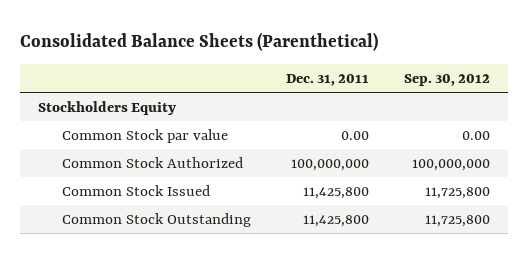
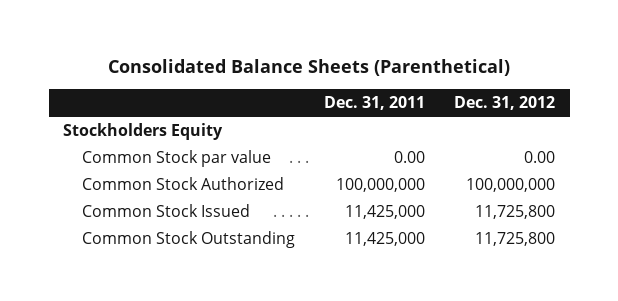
[404,73,491,86] Sep. 30, 2012 -> none
none -> [454,96,556,111] Dec. 31, 2012
[303,187,370,200] 11,425,800 -> [344,205,425,220] 11,425,000
[303,215,370,228] 11,425,800 -> [344,232,425,247] 11,425,000

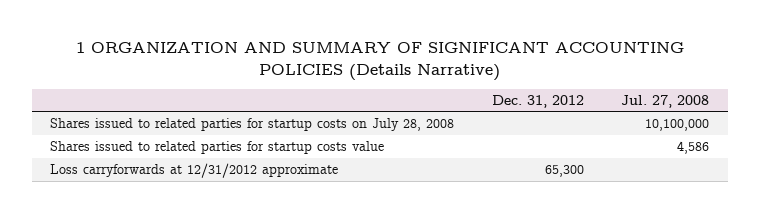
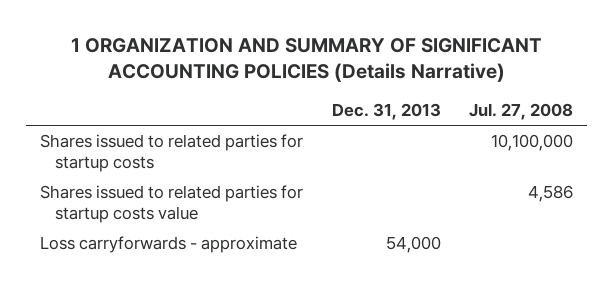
[491,94,584,108] Dec. 31, 2012 -> none
none -> [331,103,441,121] Dec. 31, 2013
[50,118,455,132] Shares issued to related parties for startup costs on July 28, 2008 -> [40,134,304,172] Shares issued to related parties for startup costs
[50,163,339,179] Loss carryforwards at 12/31/2012 approximate -> [40,236,298,254] Loss carryforwards - approximate

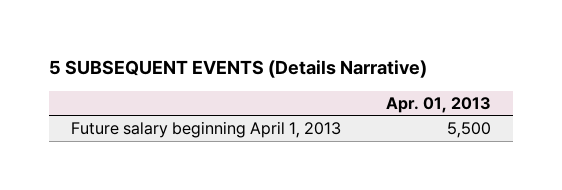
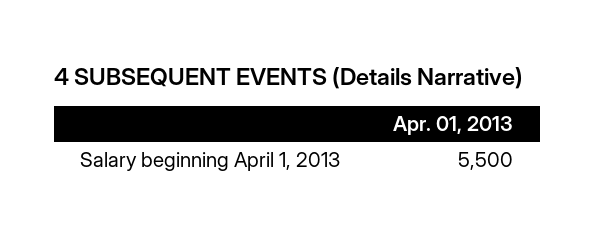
[49,60,428,79] 5 SUBSEQUENT EVENTS (Details Narrative) -> [53,67,523,90] 4 SUBSEQUENT EVENTS (Details Narrative)
[71,121,342,139] Future salary beginning April 1, 2013 -> [80,152,341,172] Salary beginning April 1, 2013

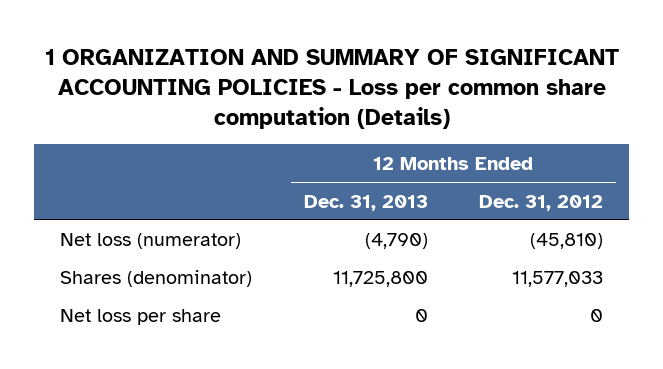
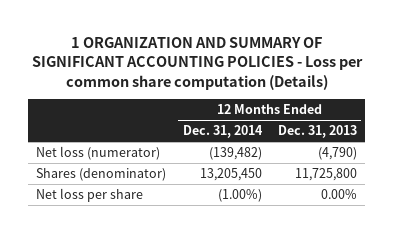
[479,194,604,211] Dec. 31, 2012 -> none
none -> [182,125,263,139] Dec. 31, 2014
[414,309,428,323] 0 -> [320,189,357,200] 0.00%

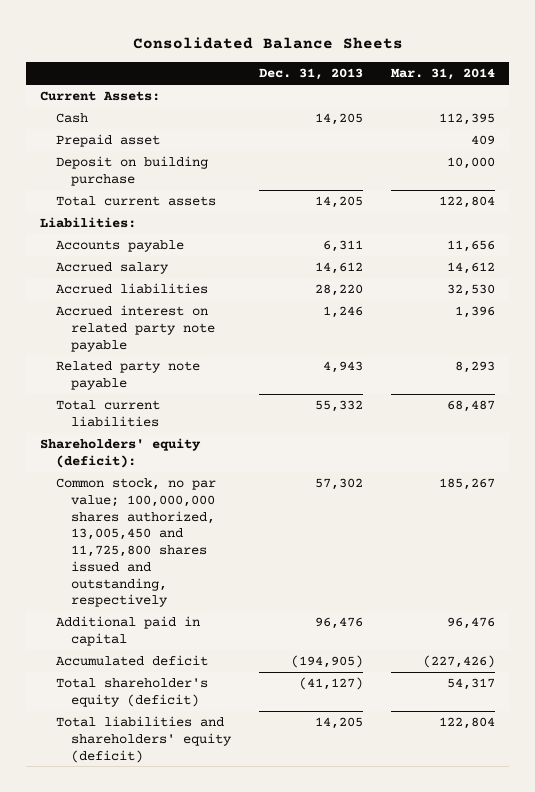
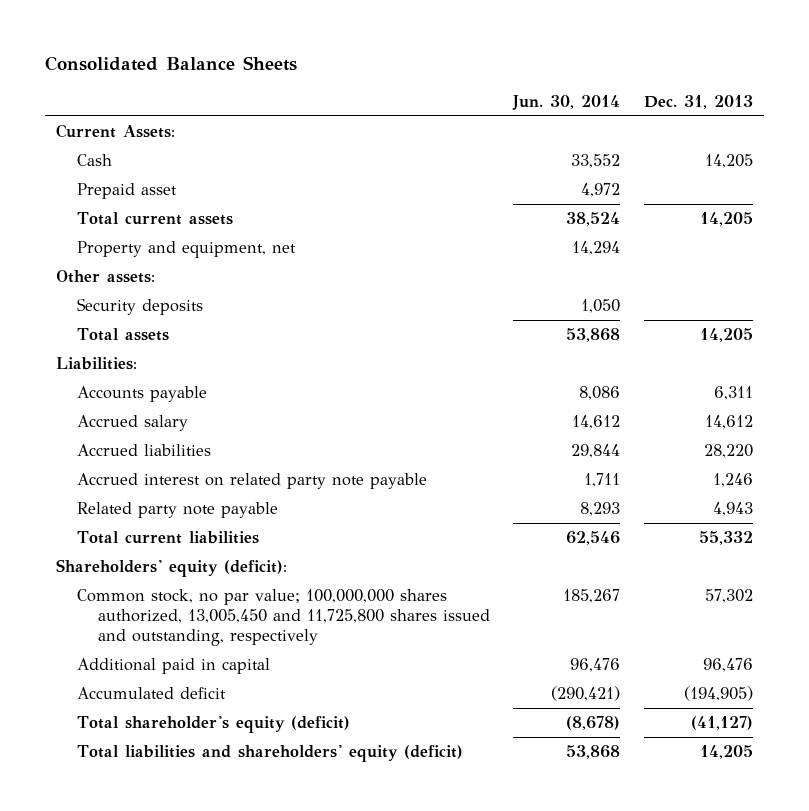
[391,68,496,81] Mar. 31, 2014 -> none
none -> [512,94,621,110] Jun. 30, 2014
[55,155,208,186] Deposit on building purchase -> none
none -> [77,241,297,259] Property and equipment, net
none -> [56,270,156,284] Other assets:
none -> [77,298,204,316] Security deposits
none -> [77,328,170,342] Total assets

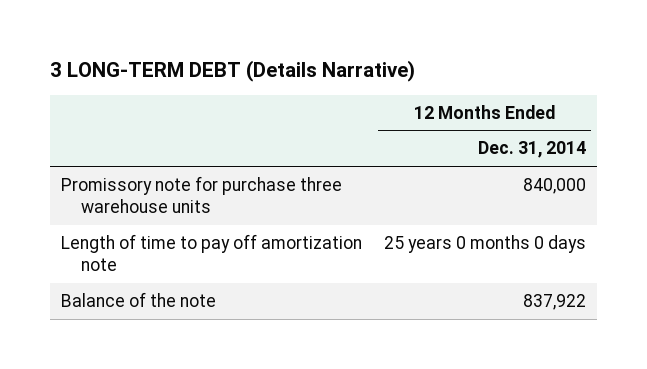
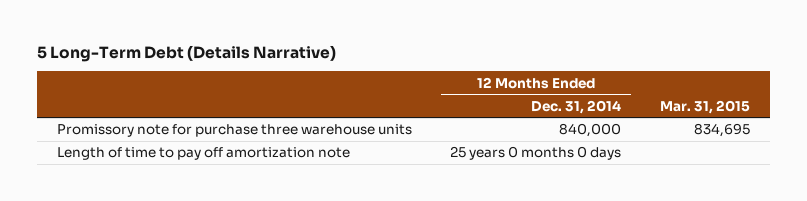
[49,60,415,83] 3 LONG-TERM DEBT (Details Narrative) -> [37,44,337,62] 5 Long-Term Debt (Details Narrative)
none -> [660,99,751,114] Mar. 31, 2015
[60,292,216,308] Balance of the note -> none

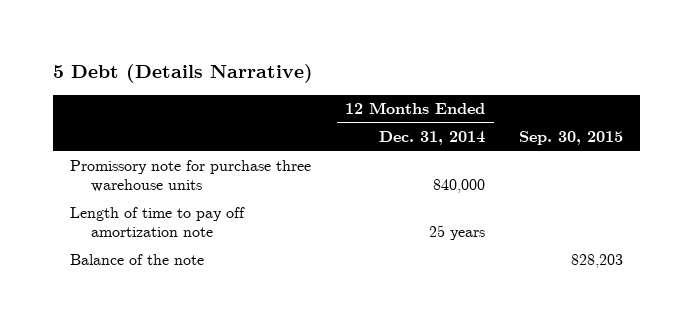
[37,44,337,62] 5 Long-Term Debt (Details Narrative) -> [53,64,314,84] 5 Debt (Details Narrative)
[660,99,751,114] Mar. 31, 2015 -> none
none -> [519,131,624,146] Sep. 30, 2015
[450,146,622,161] 25 years 0 months 0 days -> [429,224,486,240] 25 years
none -> [70,253,205,265] Balance of the note

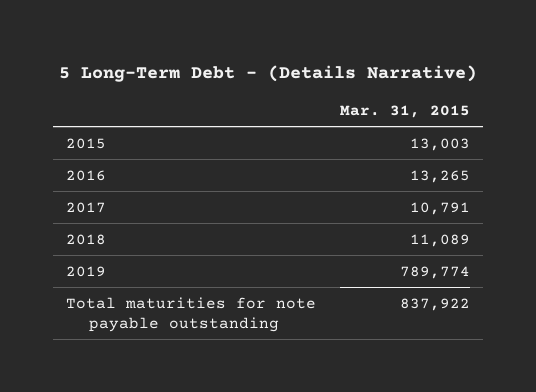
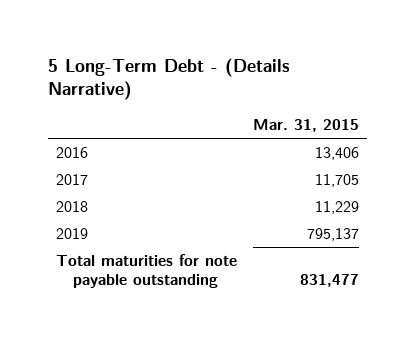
[65,137,106,149] 2015 -> none
[410,169,471,183] 13,265 -> [314,147,359,161] 13,406
[410,201,471,215] 10,791 -> [314,174,359,188] 11,705
[410,233,471,247] 11,089 -> [314,201,359,215] 11,229
[400,265,471,279] 789,774 -> [306,228,359,242] 795,137
[400,297,471,311] 837,922 -> [299,274,359,288] 831,477

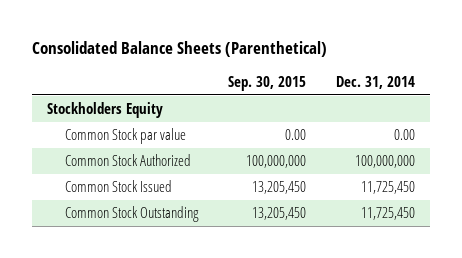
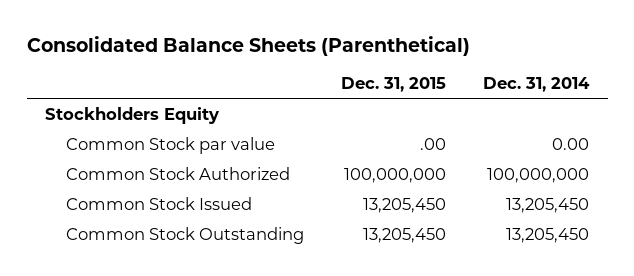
[227,76,306,92] Sep. 30, 2015 -> none
none -> [340,77,446,93] Dec. 31, 2015
[361,181,416,195] 11,725,450 -> [506,197,590,213] 13,205,450
[361,207,416,221] 11,725,450 -> [506,227,590,243] 13,205,450

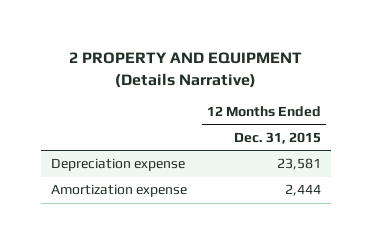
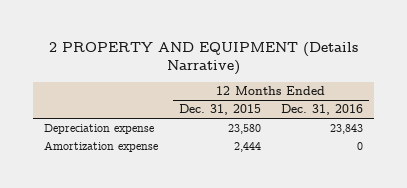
none -> [281,104,364,116] Dec. 31, 2016
[276,158,321,171] 23,581 -> [227,124,261,135] 23,580

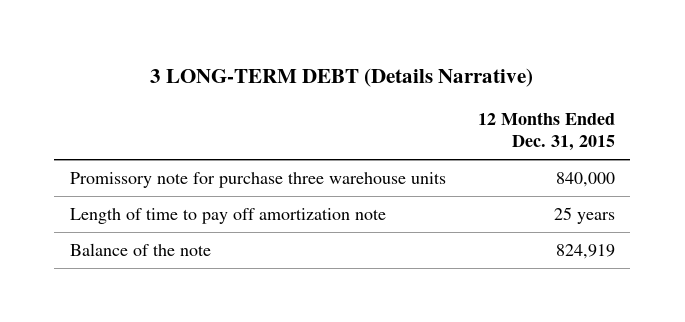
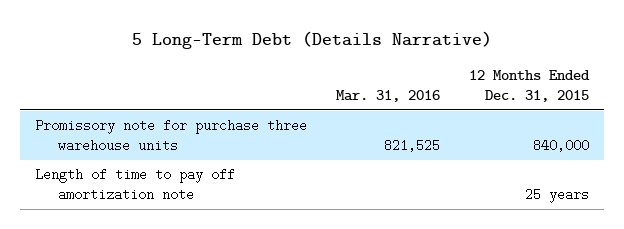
[150,67,534,87] 3 LONG-TERM DEBT (Details Narrative) -> [131,30,492,49] 5 Long-Term Debt (Details Narrative)
none -> [335,89,440,102] Mar. 31, 2016
[70,243,212,257] Balance of the note -> none

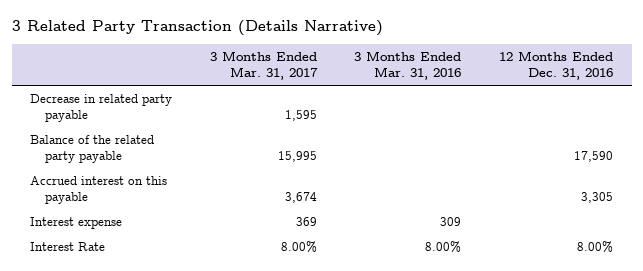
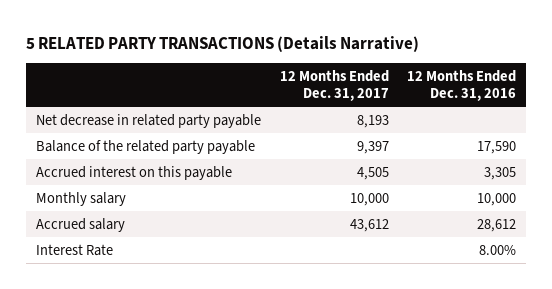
[11,20,383,37] 3 Related Party Transaction (Details Narrative) -> [26,35,420,52] 5 RELATED PARTY TRANSACTIONS (Details Narrative)
[209,50,318,81] 3 Months Ended Mar. 31, 2017 -> none
[354,50,462,81] 3 Months Ended Mar. 31, 2016 -> none
none -> [279,70,389,102] 12 Months Ended Dec. 31, 2017
[30,93,173,123] Decrease in related party payable -> [35,113,261,128] Net decrease in related party payable
[30,216,123,229] Interest expense -> none
none -> [35,191,126,206] Monthly salary
none -> [35,217,125,232] Accrued salary

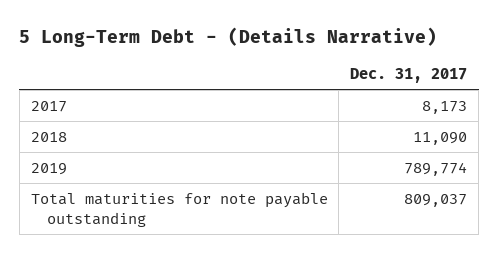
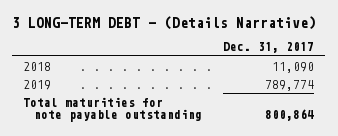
[19,26,438,47] 5 Long-Term Debt - (Details Narrative) -> [12,15,317,30] 3 LONG-TERM DEBT - (Details Narrative)
[30,100,67,112] 2017 -> none
[404,193,468,207] 809,037 -> [265,109,315,122] 800,864

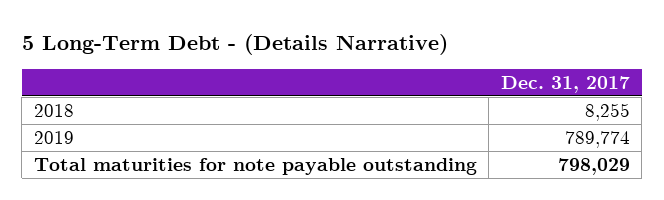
[12,15,317,30] 3 LONG-TERM DEBT - (Details Narrative) -> [21,34,448,56] 5 Long-Term Debt - (Details Narrative)
[272,61,315,73] 11,090 -> [584,102,630,121] 8,255
[265,109,315,122] 800,864 -> [557,157,630,175] 798,029

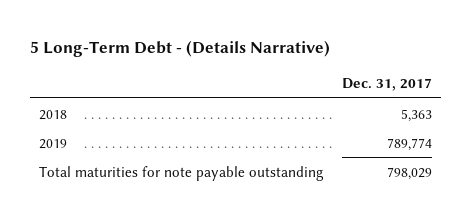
[584,102,630,121] 8,255 -> [400,108,432,122] 5,363

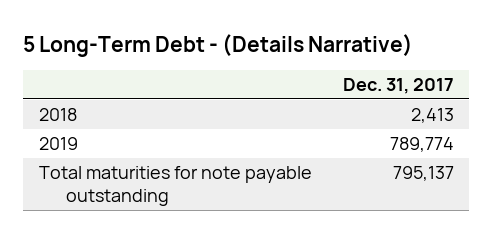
[400,108,432,122] 5,363 -> [410,108,454,124] 2,413
[386,166,432,180] 798,029 -> [392,166,454,182] 795,137

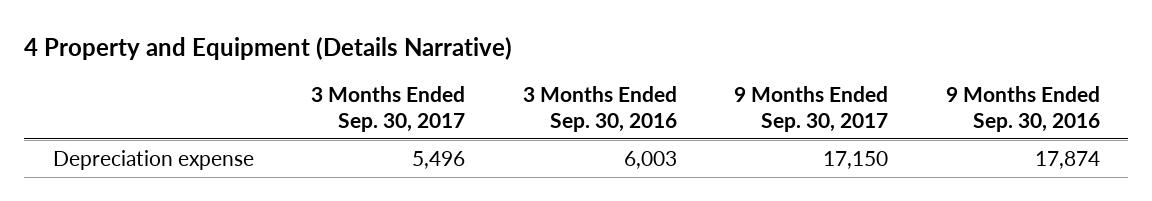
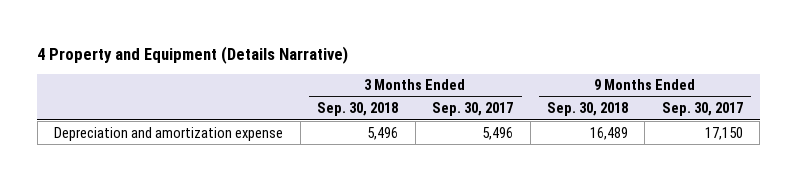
[522,85,677,132] 3 Months Ended Sep. 30, 2016 -> none
[945,85,1100,132] 9 Months Ended Sep. 30, 2016 -> none
none -> [317,102,399,117] Sep. 30, 2018
none -> [547,102,629,117] Sep. 30, 2018
[52,149,254,170] Depreciation expense -> [54,126,284,141] Depreciation and amortization expense

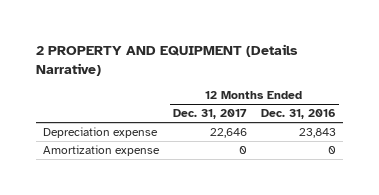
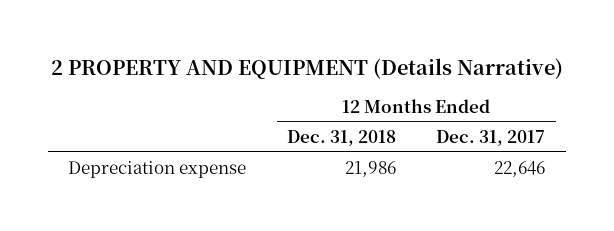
[260,109,336,120] Dec. 31, 2016 -> none
none -> [286,129,396,146] Dec. 31, 2018
[43,145,161,157] Amortization expense -> none

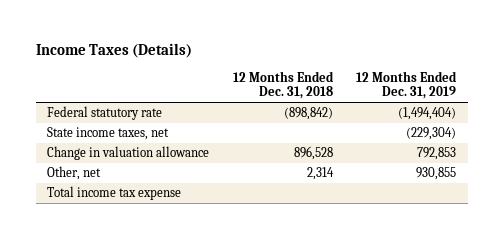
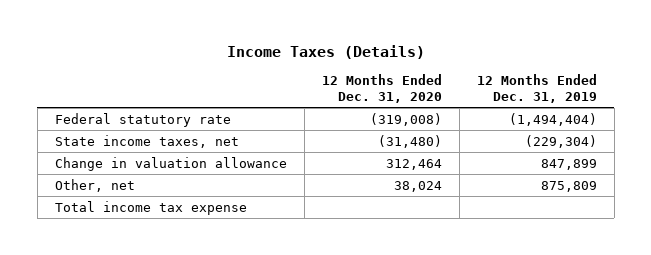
[232,70,334,100] 12 Months Ended Dec. 31, 2018 -> none
none -> [321,74,442,104] 12 Months Ended Dec. 31, 2020
[417,147,457,161] 792,853 -> [540,158,597,170] 847,899
[416,167,457,181] 930,855 -> [540,180,597,192] 875,809

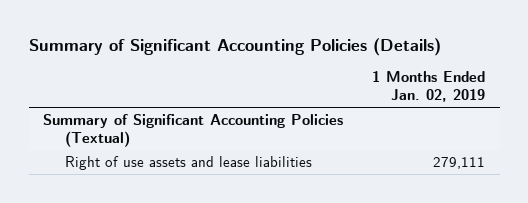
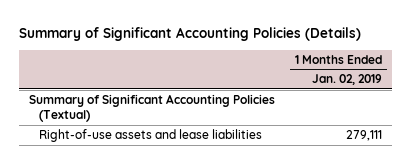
[64,156,312,171] Right of use assets and lease liabilities -> [38,129,262,143] Right-of-use assets and lease liabilities

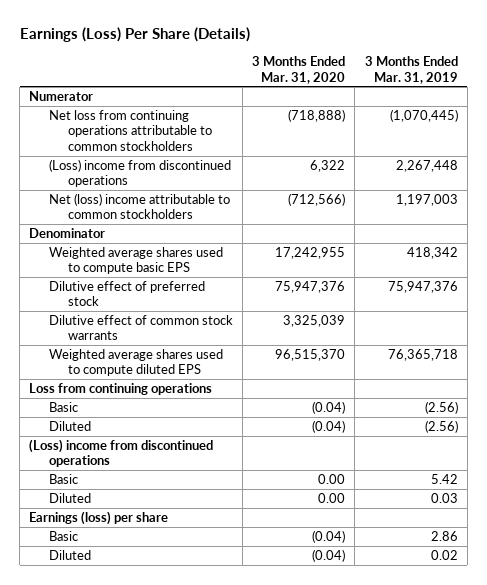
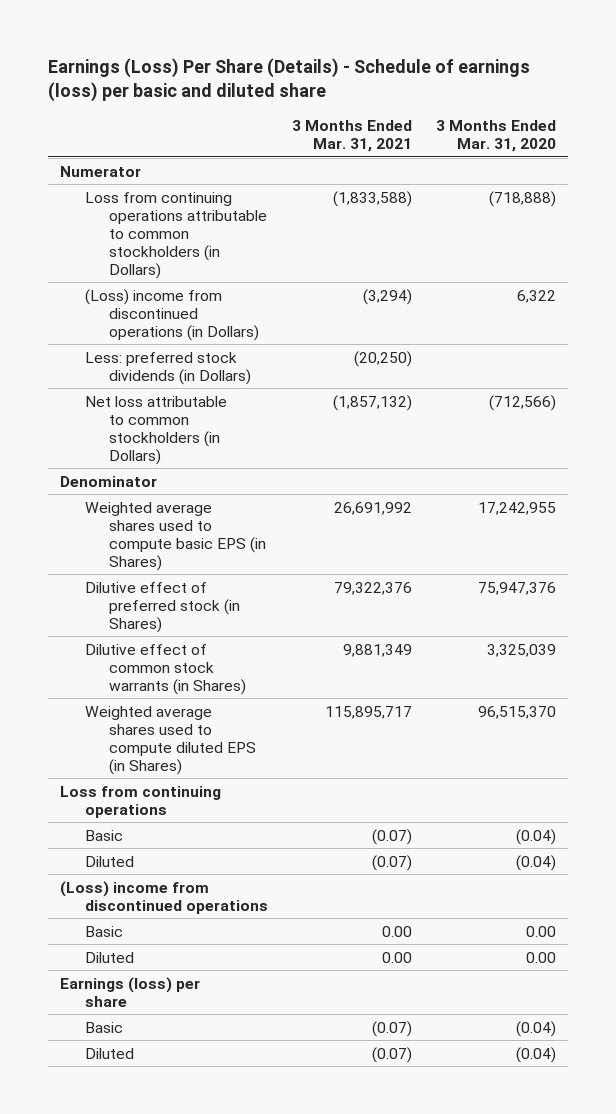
[19,27,250,43] Earnings (Loss) Per Share (Details) -> [48,57,531,102] Earnings (Loss) Per Share (Details) - Schedule of earnings (loss) per basic and diluted share
[364,56,458,84] 3 Months Ended Mar. 31, 2019 -> none
none -> [291,120,412,153] 3 Months Ended Mar. 31, 2021
[48,109,213,151] Net loss from continuing operations attributable to common stockholders -> [84,191,268,279] Loss from continuing operations attributable to common stockholders (in Dollars)
[48,158,231,188] (Loss) income from discontinued operations -> [84,288,260,341] (Loss) income from discontinued operations (in Dollars)
none -> [84,351,252,385] Less: preferred stock dividends (in Dollars)
[48,192,230,220] Net (loss) income attributable to common stockholders -> [84,395,227,465] Net loss attributable to common stockholders (in Dollars)
[48,246,223,275] Weighted average shares used to compute basic EPS -> [84,501,267,571] Weighted average shares used to compute basic EPS (in Shares)
[48,280,205,307] Dilutive effect of preferred stock -> [84,581,241,633] Dilutive effect of preferred stock (in Shares)
[48,314,233,341] Dilutive effect of common stock warrants -> [84,643,247,695] Dilutive effect of common stock warrants (in Shares)
[48,348,223,377] Weighted average shares used to compute diluted EPS -> [84,705,257,775] Weighted average shares used to compute diluted EPS (in Shares)

